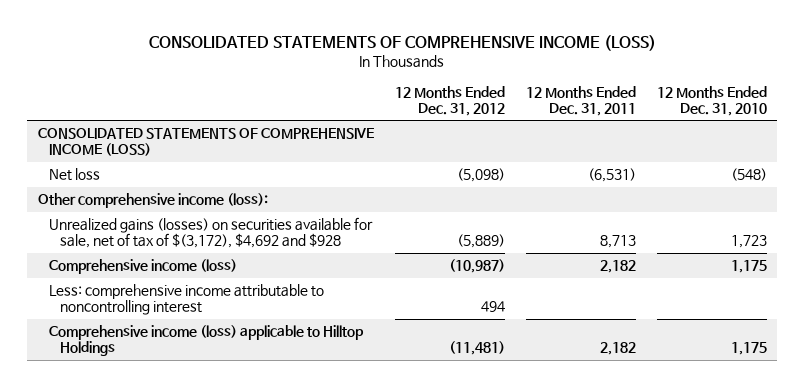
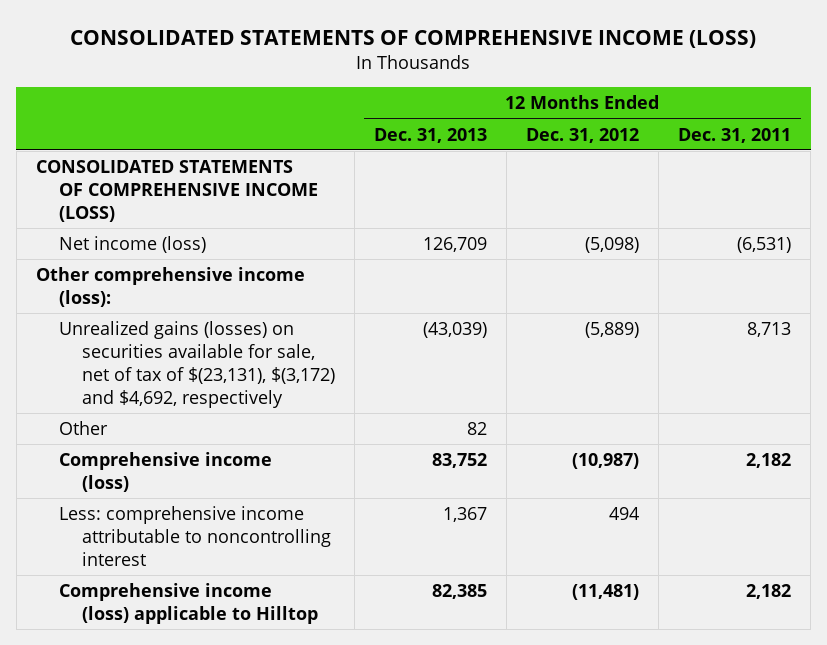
[656,85,767,116] 12 Months Ended Dec. 31, 2010 -> none
none -> [373,127,487,143] Dec. 31, 2013
[48,168,100,182] Net loss -> [58,236,206,254] Net income (loss)
[48,217,373,249] Unrealized gains (losses) on securities available for sale, net of tax of $(3,172), $4,692 and $928 -> [58,321,335,408] Unrealized gains (losses) on securities available for sale, net of tax of $(23,131), $(3,172) and $4,692, respectively
none -> [58,421,108,436] Other
[48,325,364,357] Comprehensive income (loss) applicable to Hilltop Holdings -> [58,583,318,624] Comprehensive income (loss) applicable to Hilltop

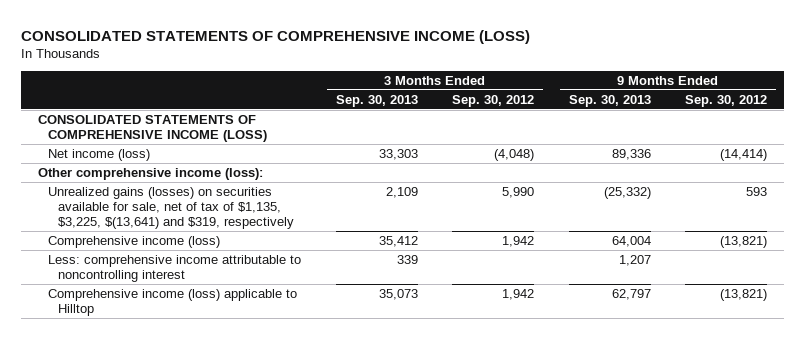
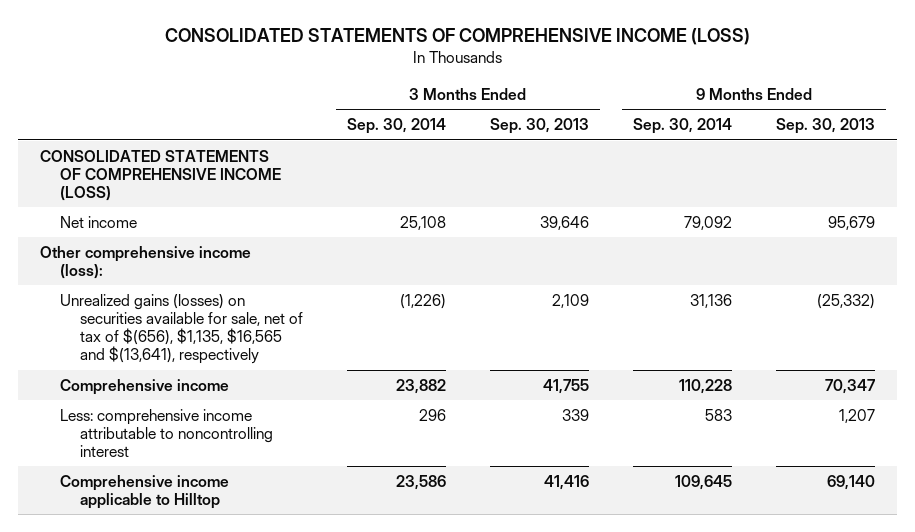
[452,94,535,107] Sep. 30, 2012 -> none
[685,94,768,107] Sep. 30, 2012 -> none
none -> [347,118,447,135] Sep. 30, 2014
none -> [633,118,733,135] Sep. 30, 2014
[48,148,151,161] Net income (loss) -> [60,215,138,228] Net income
[378,148,418,160] 33,303 -> [540,215,590,230] 39,646
[611,148,651,160] 89,336 -> [828,215,876,230] 95,679
[48,186,295,230] Unrealized gains (losses) on securities available for sale, net of tax of $1,135, $3,225, $(13,641) and $319, respectively -> [60,293,304,365] Unrealized gains (losses) on securities available for sale, net of tax of $(656), $1,135, $16,565 and $(13,641), respectively
[48,235,221,248] Comprehensive income (loss) -> [60,378,230,395] Comprehensive income
[378,235,418,247] 35,412 -> [543,378,590,394] 41,755
[611,235,651,247] 64,004 -> [825,378,876,394] 70,347
[48,288,298,317] Comprehensive income (loss) applicable to Hilltop -> [60,474,230,509] Comprehensive income applicable to Hilltop
[378,288,418,300] 35,073 -> [544,474,590,490] 41,416
[611,288,651,300] 62,797 -> [827,474,876,490] 69,140

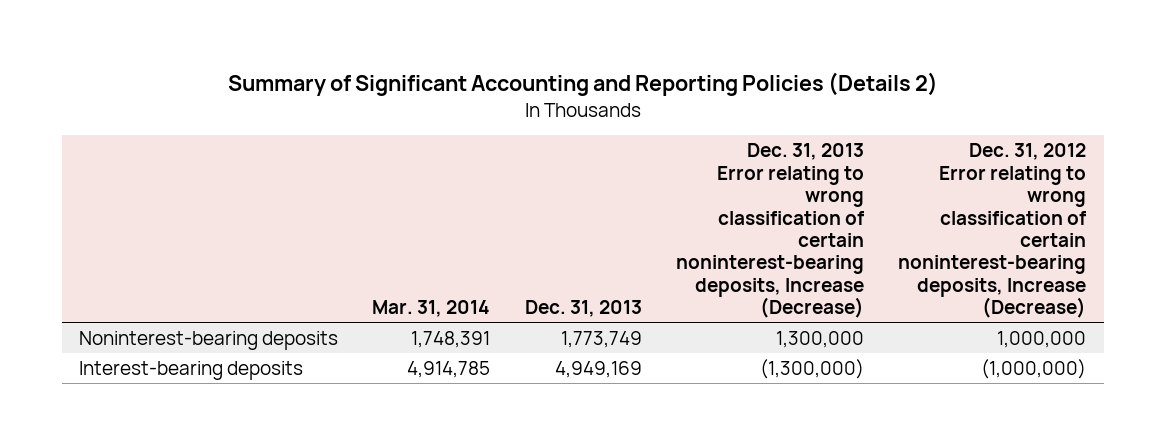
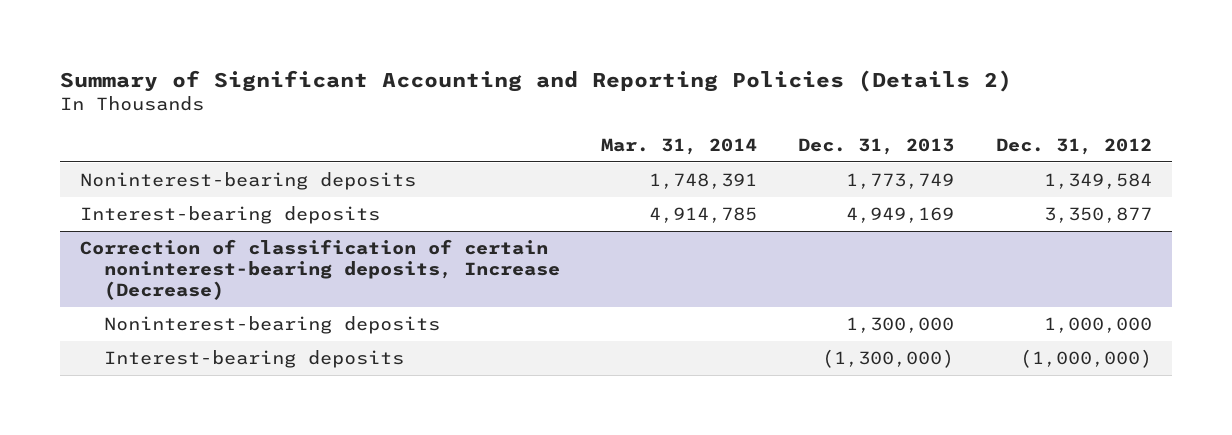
[676,143,865,319] Dec. 31, 2013 Error relating to wrong classification of certain noninterest-bearing deposits, Increase (Decrease) -> none
[898,143,1087,319] Dec. 31, 2012 Error relating to wrong classification of certain noninterest-bearing deposits, Increase (Decrease) -> none
none -> [995,137,1152,155] Dec. 31, 2012
none -> [80,239,561,300] Correction of classification of certain noninterest-bearing deposits, Increase (Decrease)
none -> [104,316,441,335] Noninterest-bearing deposits
none -> [104,350,405,369] Interest-bearing deposits

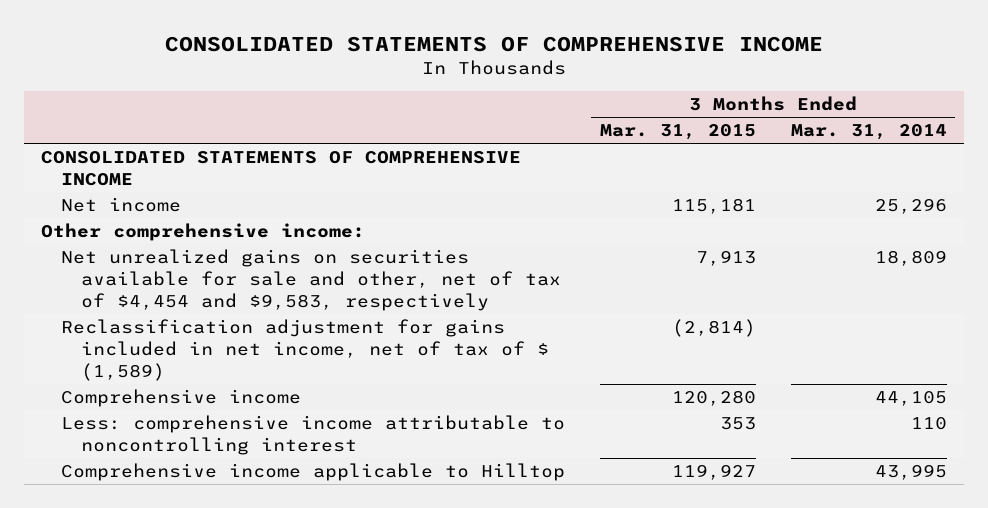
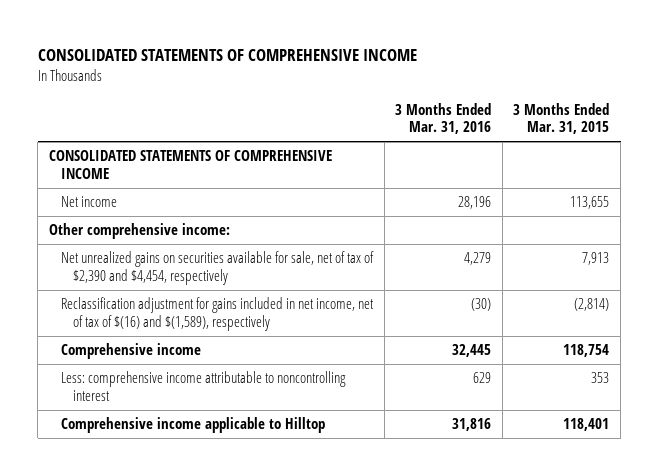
[790,124,947,141] Mar. 31, 2014 -> none
none -> [395,102,492,135] 3 Months Ended Mar. 31, 2016
[671,198,756,215] 115,181 -> [570,196,610,210] 113,655
[61,249,561,311] Net unrealized gains on securities available for sale and other, net of tax of $4,454 and $9,583, respectively -> [61,251,375,285] Net unrealized gains on securities available for sale, net of tax of $2,390 and $4,454, respectively
[61,319,549,381] Reclassification adjustment for gains included in net income, net of tax of $ (1,589) -> [61,297,375,331] Reclassification adjustment for gains included in net income, net of tax of $(16) and $(1,589), respectively
[671,390,756,407] 120,280 -> [563,344,610,358] 118,754
[671,464,756,481] 119,927 -> [563,418,610,432] 118,401

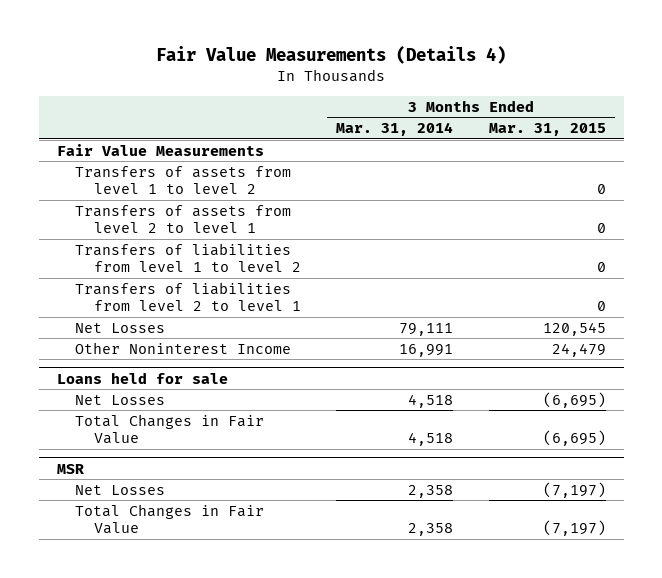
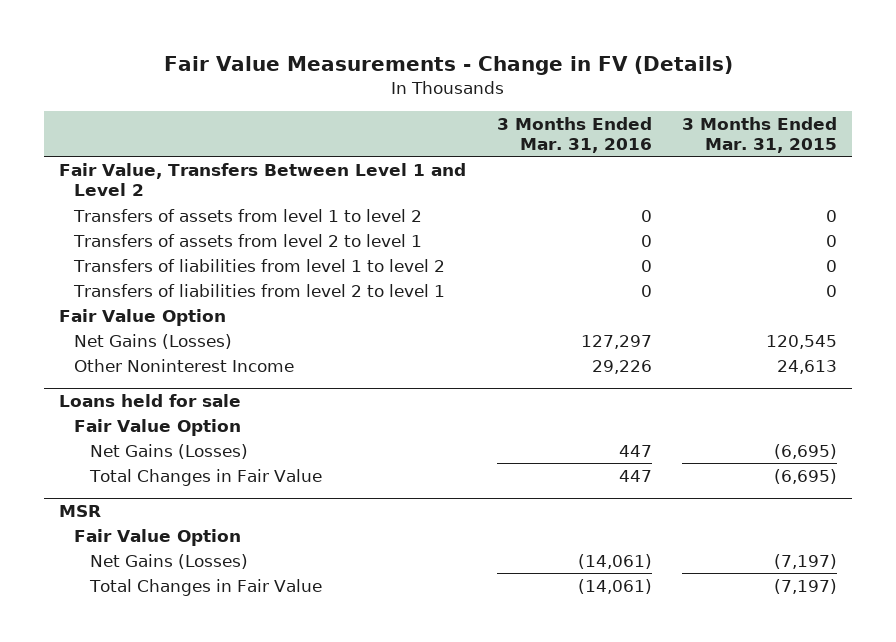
[156,46,507,65] Fair Value Measurements (Details 4) -> [164,55,734,75] Fair Value Measurements - Change in FV (Details)
[336,122,454,137] Mar. 31, 2014 -> none
none -> [496,116,652,154] 3 Months Ended Mar. 31, 2016
[56,143,264,156] Fair Value Measurements -> none
none -> [59,162,467,197] Fair Value, Transfers Between Level 1 and Level 2
none -> [59,308,227,326] Fair Value Option
[75,322,166,333] Net Losses -> [74,333,233,349] Net Gains (Losses)
[551,342,606,357] 24,479 -> [776,359,837,374] 24,613
none -> [74,418,242,436] Fair Value Option
[75,394,166,405] Net Losses -> [89,443,248,459] Net Gains (Losses)
none -> [74,528,242,546] Fair Value Option
[75,484,166,495] Net Losses -> [89,553,248,569] Net Gains (Losses)

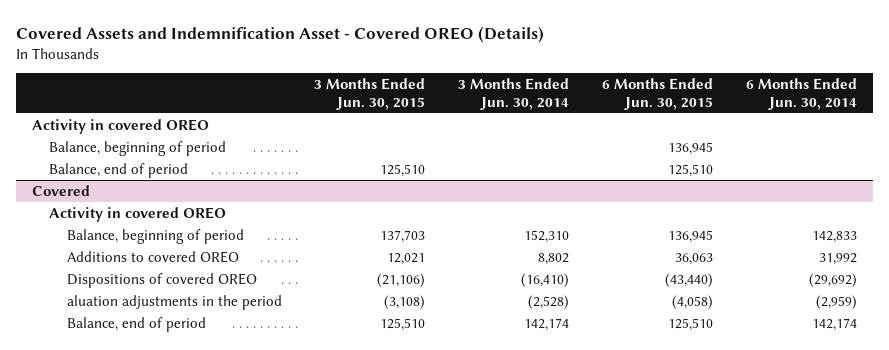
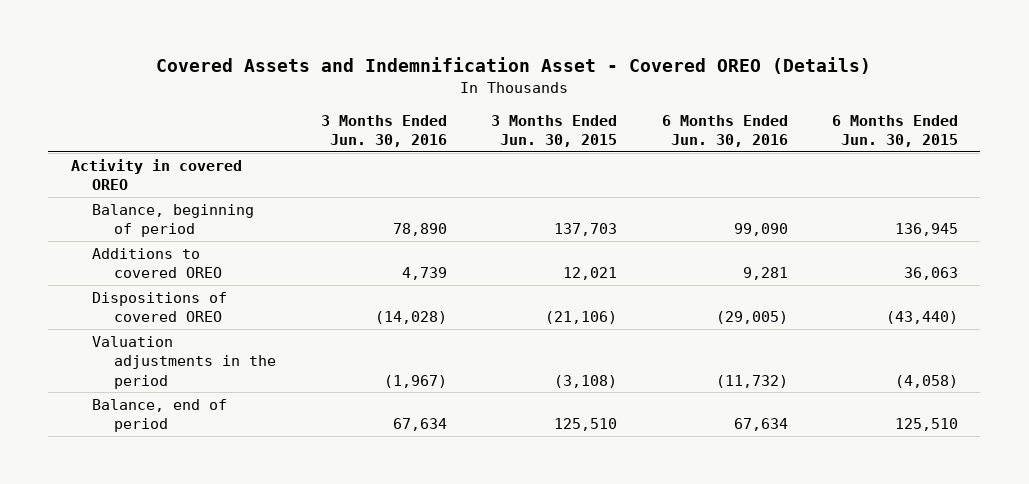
[458,78,570,110] 3 Months Ended Jun. 30, 2014 -> none
[745,78,857,110] 6 Months Ended Jun. 30, 2014 -> none
none -> [320,114,447,148] 3 Months Ended Jun. 30, 2016
none -> [661,114,788,148] 6 Months Ended Jun. 30, 2016
[49,140,227,156] Balance, beginning of period -> none
[49,162,189,178] Balance, end of period -> none
[32,184,91,196] Covered -> none
[49,206,227,222] Activity in covered OREO -> none
[66,294,282,310] aluation adjustments in the period -> [92,335,277,389] Valuation adjustments in the period

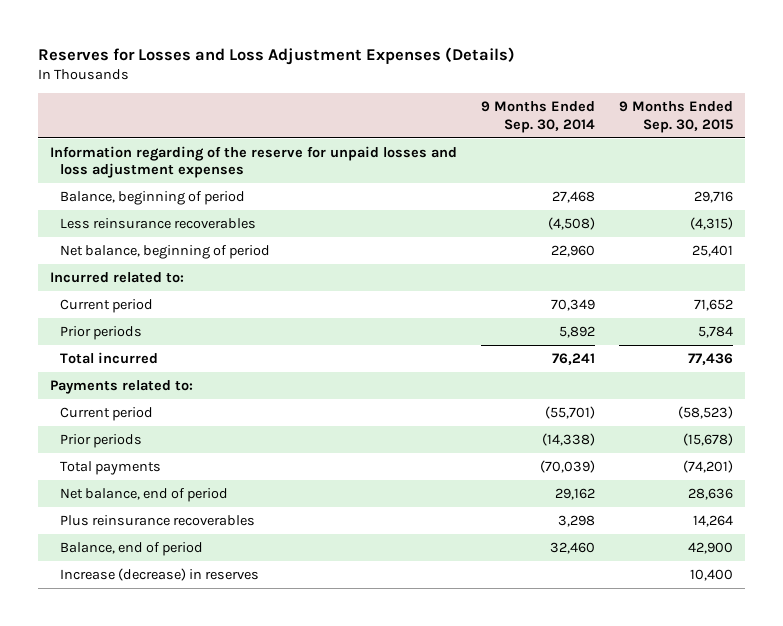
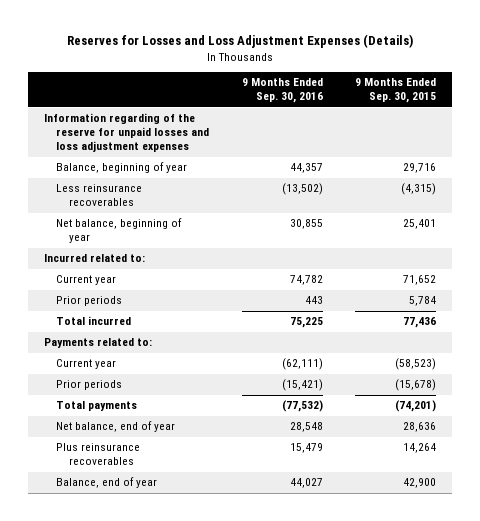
[480,101,595,133] 9 Months Ended Sep. 30, 2014 -> none
none -> [241,78,323,104] 9 Months Ended Sep. 30, 2016
[60,190,246,205] Balance, beginning of period -> [56,162,188,174] Balance, beginning of year
[60,244,271,259] Net balance, beginning of period -> [56,218,183,244] Net balance, beginning of year
[60,298,154,313] Current period -> [56,275,117,286] Current year
[60,406,154,421] Current period -> [56,359,117,370] Current year
[60,487,229,502] Net balance, end of period -> [56,421,176,433] Net balance, end of year
[60,567,260,581] Increase (decrease) in reserves -> none
[60,541,204,556] Balance, end of period -> [56,477,158,489] Balance, end of year

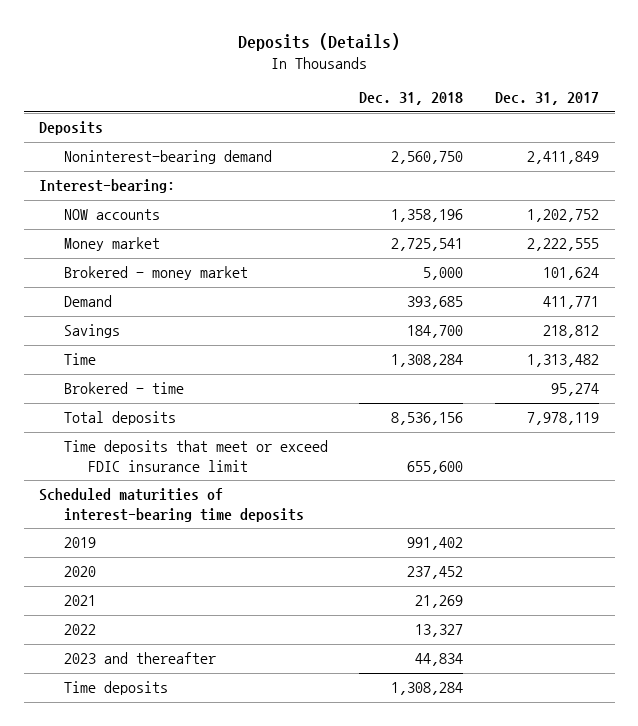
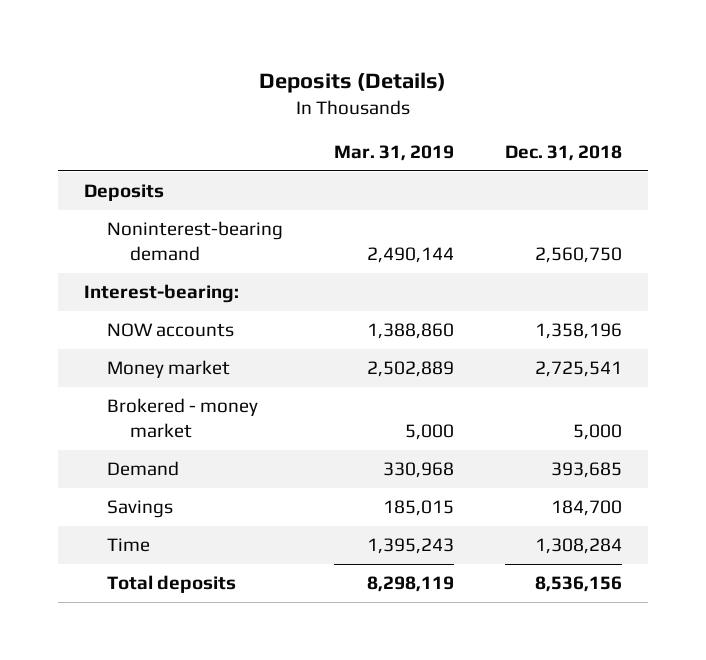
[495,92,600,106] Dec. 31, 2017 -> none
none -> [334,144,455,161] Mar. 31, 2019
[63,382,184,395] Brokered - time -> none
[63,440,328,472] Time deposits that meet or exceed FDIC insurance limit -> none
[39,488,304,522] Scheduled maturities of interest-bearing time deposits -> none
[63,537,96,549] 2019 -> none
[63,566,96,578] 2020 -> none
[63,595,96,607] 2021 -> none
[63,624,96,636] 2022 -> none
[63,652,216,665] 2023 and thereafter -> none
[63,681,168,696] Time deposits -> none

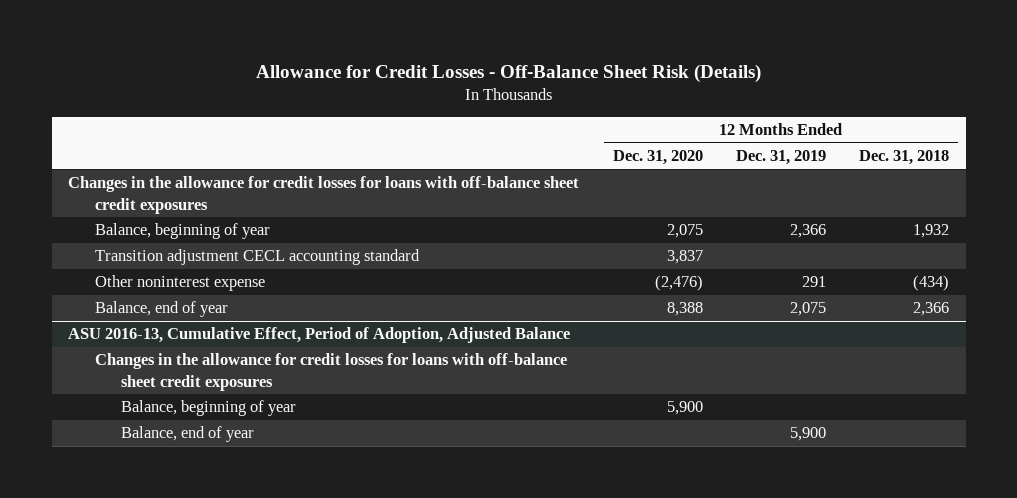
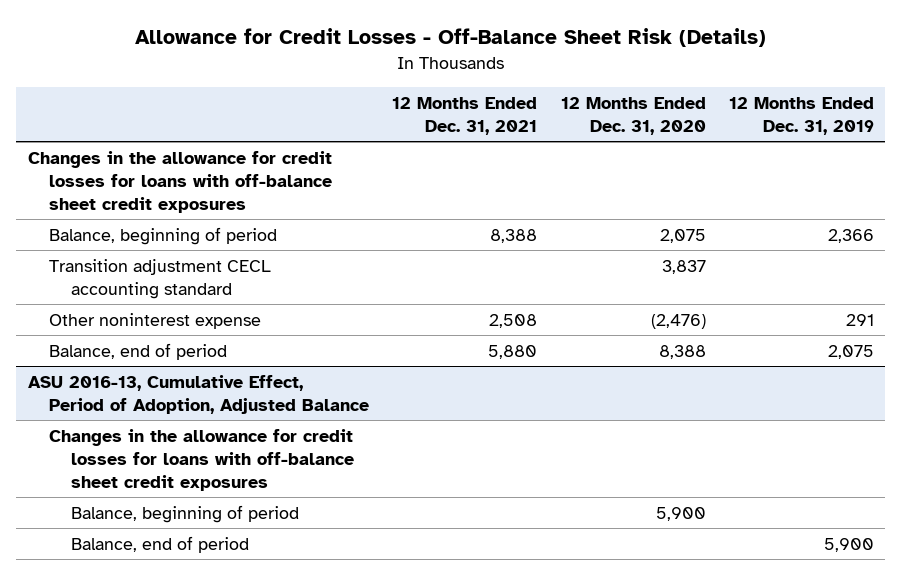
[859,150,950,166] Dec. 31, 2018 -> none
none -> [392,96,538,135] 12 Months Ended Dec. 31, 2021
[94,223,270,240] Balance, beginning of year -> [49,226,278,245] Balance, beginning of period
[94,301,228,318] Balance, end of year -> [49,342,228,360] Balance, end of period
[121,400,297,417] Balance, beginning of year -> [70,504,299,523] Balance, beginning of period
[121,426,255,443] Balance, end of year -> [70,535,249,553] Balance, end of period

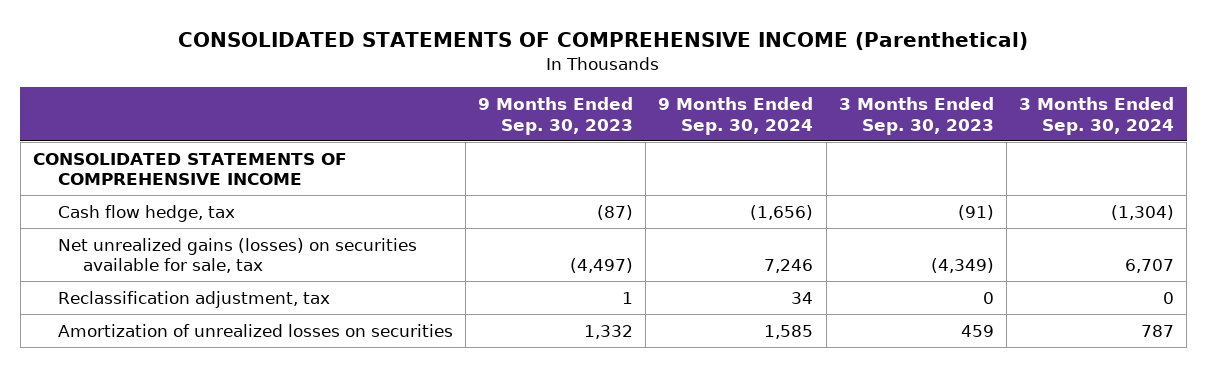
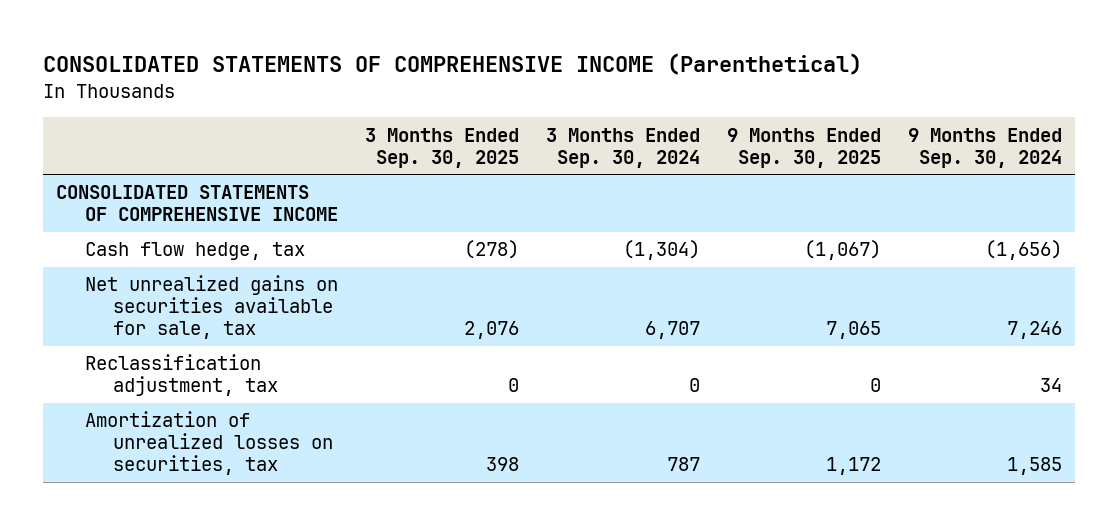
[478,96,634,135] 9 Months Ended Sep. 30, 2023 -> none
[838,96,994,135] 3 Months Ended Sep. 30, 2023 -> none
none -> [364,127,519,168] 3 Months Ended Sep. 30, 2025
none -> [726,127,881,168] 9 Months Ended Sep. 30, 2025
[57,237,417,274] Net unrealized gains (losses) on securities available for sale, tax -> [84,275,338,340] Net unrealized gains on securities available for sale, tax
[57,323,453,337] Amortization of unrealized losses on securities -> [84,411,334,476] Amortization of unrealized losses on securities, tax

